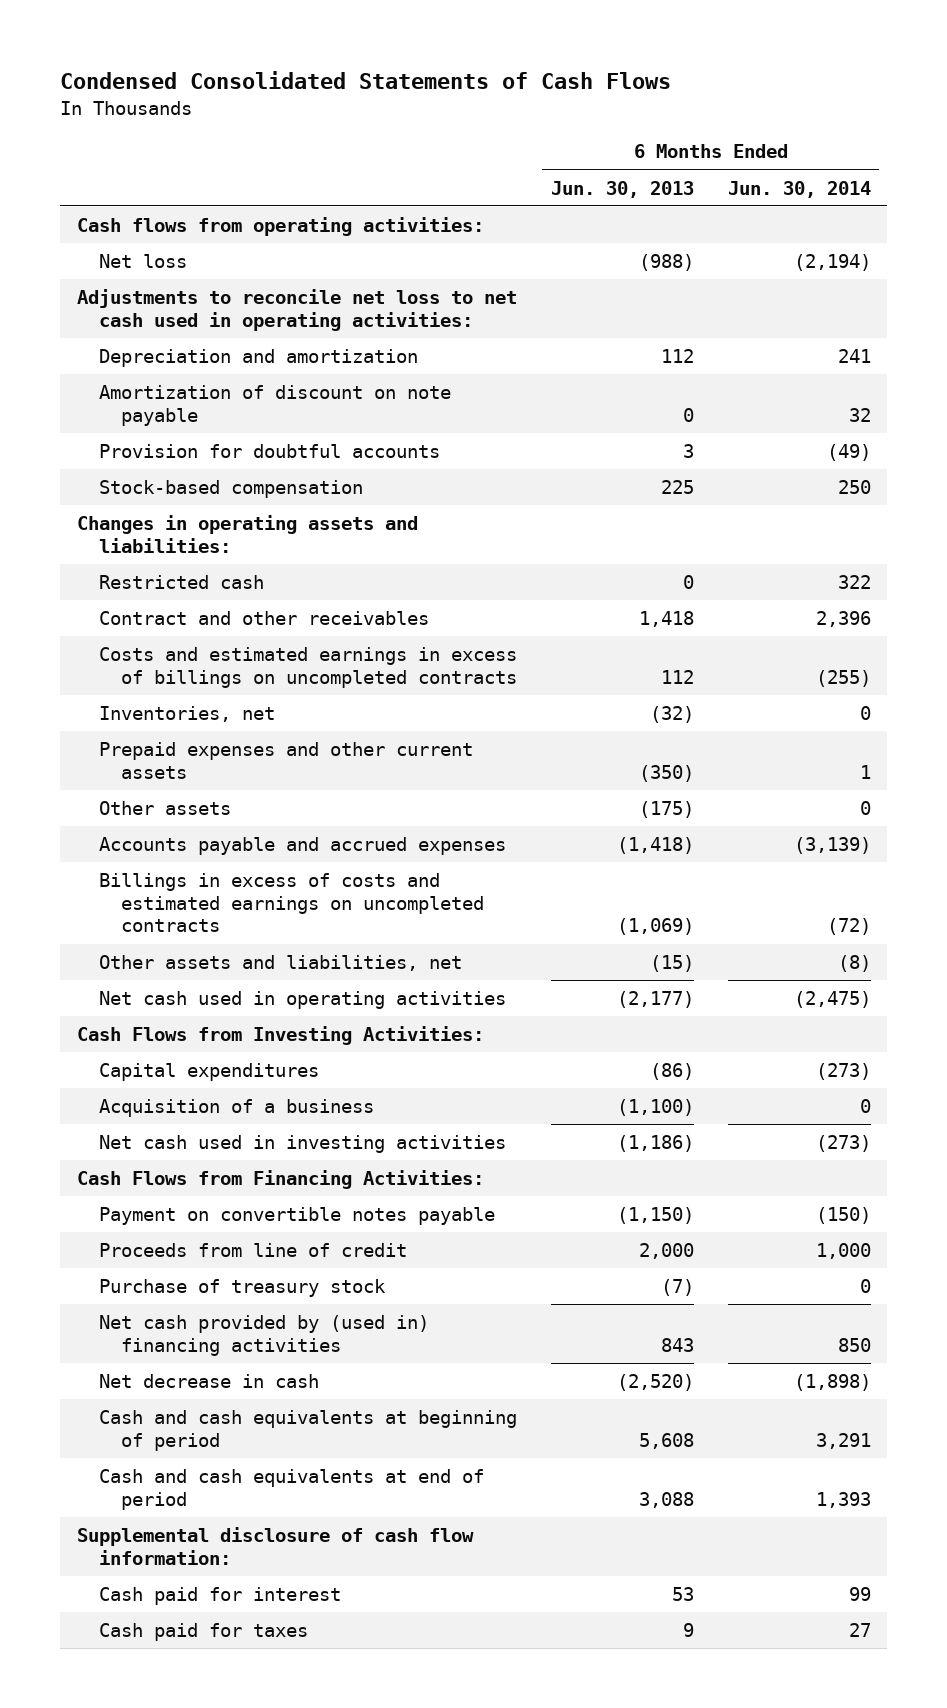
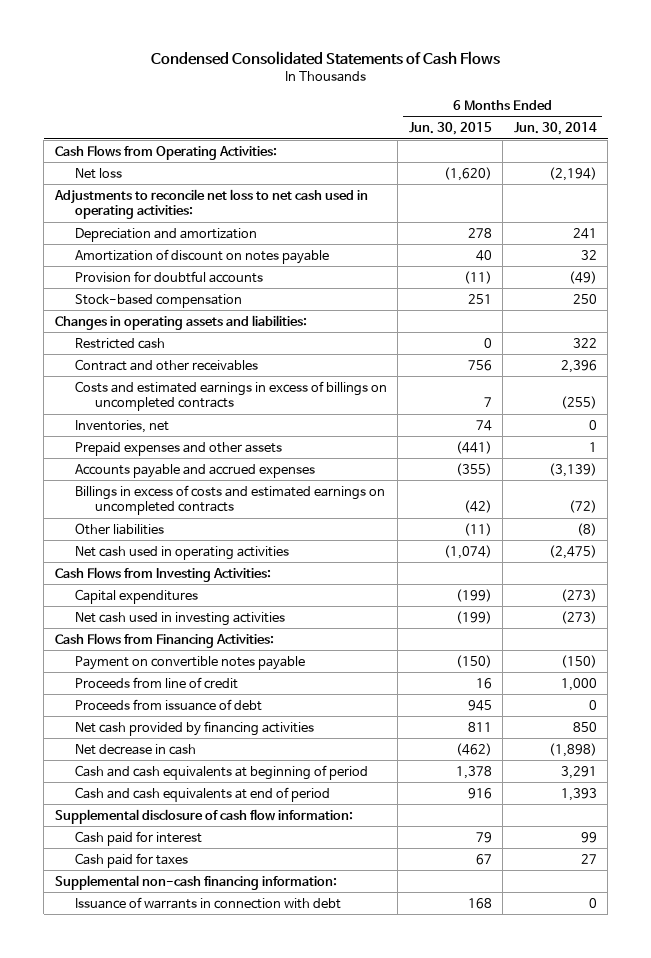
[550,180,694,198] Jun. 30, 2013 -> none
none -> [408,122,492,136] Jun. 30, 2015
[76,216,484,236] Cash flows from operating activities: -> [54,144,277,160] Cash Flows from Operating Activities:
[98,384,451,426] Amortization of discount on note payable -> [74,248,329,264] Amortization of discount on notes payable
[98,800,231,815] Other assets -> none
[98,741,473,779] Prepaid expenses and other current assets -> [74,441,282,456] Prepaid expenses and other assets
[98,954,462,971] Other assets and liabilities, net -> [74,522,164,535] Other liabilities
[98,1098,374,1117] Acquisition of a business -> none
[98,1278,386,1297] Purchase of treasury stock -> none
none -> [74,698,262,711] Proceeds from issuance of debt
[98,1314,429,1356] Net cash provided by (used in) financing activities -> [74,720,314,736] Net cash provided by financing activities
none -> [54,874,337,890] Supplemental non-cash financing information:
none -> [74,896,341,909] Issuance of warrants in connection with debt

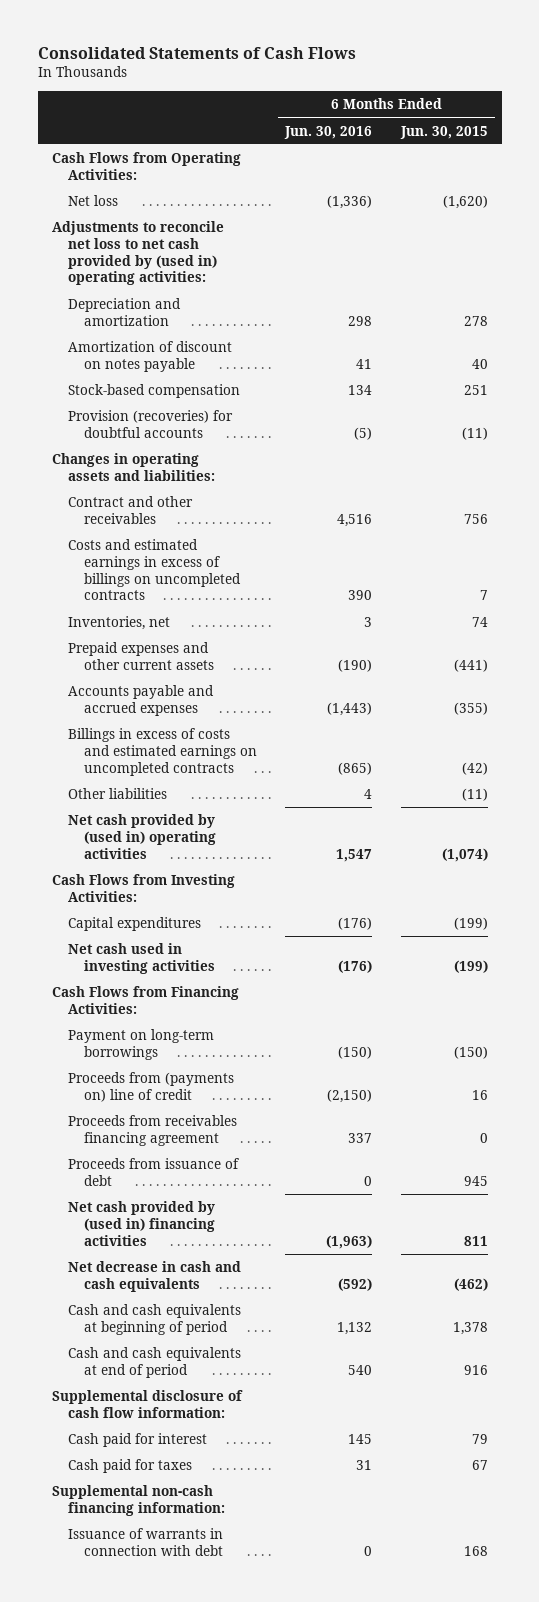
[150,50,500,65] Condensed Consolidated Statements of Cash Flows -> [37,46,356,59] Consolidated Statements of Cash Flows
[513,122,597,136] Jun. 30, 2014 -> none
none -> [284,125,373,139] Jun. 30, 2016
[53,188,368,220] Adjustments to reconcile net loss to net cash used in operating activities: -> [51,221,224,286] Adjustments to reconcile net loss to net cash provided by (used in) operating activities:
[74,270,263,283] Provision for doubtful accounts -> none
none -> [67,410,233,438] Provision (recoveries) for doubtful accounts
[74,337,165,349] Restricted cash -> none
[74,441,282,456] Prepaid expenses and other assets -> [67,642,215,670] Prepaid expenses and other current assets
[74,545,289,560] Net cash used in operating activities -> [67,814,217,859] Net cash provided by (used in) operating activities
[74,655,305,670] Payment on convertible notes payable -> [67,1029,214,1060] Payment on long-term borrowings
[74,676,238,689] Proceeds from line of credit -> [67,1072,234,1102] Proceeds from (payments on) line of credit
none -> [67,1115,237,1146] Proceeds from receivables financing agreement
[74,720,314,736] Net cash provided by financing activities -> [67,1201,216,1246] Net cash provided by (used in) financing activities
[74,743,196,755] Net decrease in cash -> [67,1261,241,1292] Net decrease in cash and cash equivalents

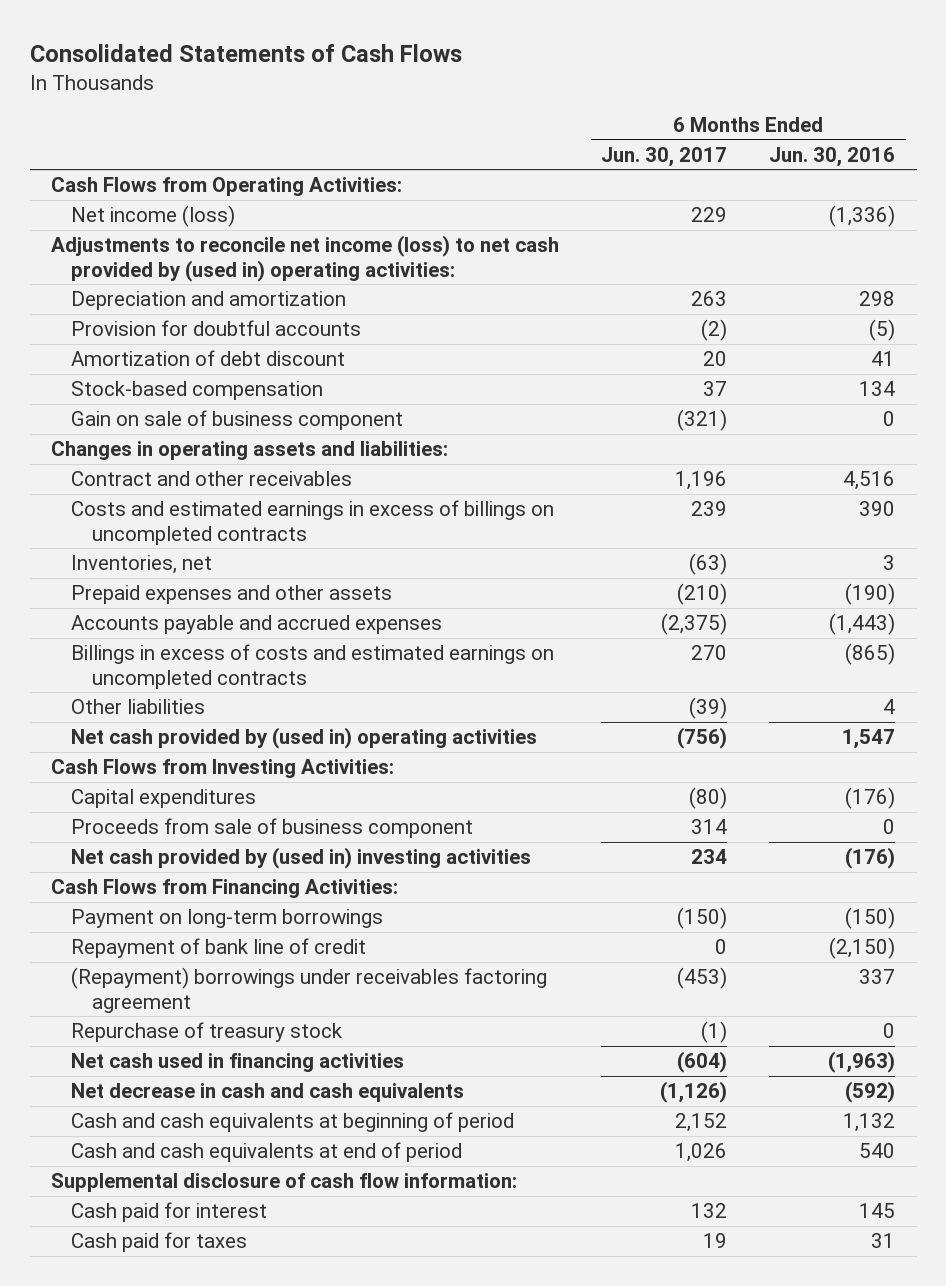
[399,125,488,139] Jun. 30, 2015 -> none
none -> [601,146,728,167] Jun. 30, 2017
[67,195,118,207] Net loss -> [71,205,236,228] Net income (loss)
[51,221,224,286] Adjustments to reconcile net loss to net cash provided by (used in) operating activities: -> [50,235,559,282] Adjustments to reconcile net income (loss) to net cash provided by (used in) operating activities:
none -> [71,320,362,337] Provision for doubtful accounts
[67,341,232,372] Amortization of discount on notes payable -> [71,350,346,367] Amortization of debt discount
[67,410,233,438] Provision (recoveries) for doubtful accounts -> none
none -> [71,410,404,431] Gain on sale of business component
[67,642,215,670] Prepaid expenses and other current assets -> [71,585,393,605] Prepaid expenses and other assets
none -> [71,818,474,839] Proceeds from sale of business component
[67,943,216,974] Net cash used in investing activities -> [71,847,532,870] Net cash provided by (used in) investing activities
[67,1158,239,1186] Proceeds from issuance of debt -> none
[67,1072,234,1102] Proceeds from (payments on) line of credit -> [71,938,367,959] Repayment of bank line of credit
[67,1115,237,1146] Proceeds from receivables financing agreement -> [71,967,548,1013] (Repayment) borrowings under receivables factoring agreement
none -> [71,1022,343,1043] Repurchase of treasury stock
[67,1201,216,1246] Net cash provided by (used in) financing activities -> [71,1053,405,1073] Net cash used in financing activities
[51,1485,225,1516] Supplemental non-cash financing information: -> none
[67,1528,224,1556] Issuance of warrants in connection with debt -> none

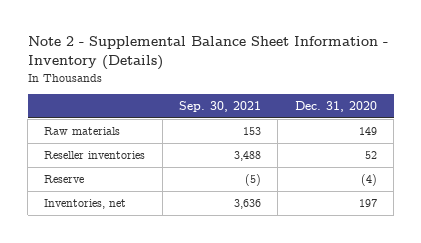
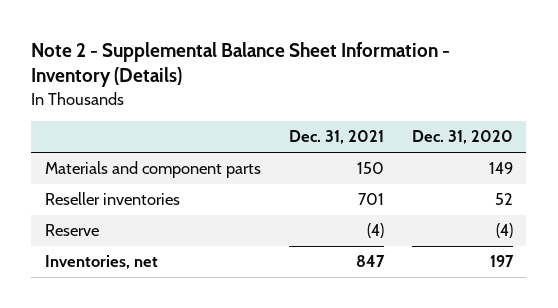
[179,101,262,113] Sep. 30, 2021 -> none
none -> [288,130,384,145] Dec. 31, 2021
[44,127,121,136] Raw materials -> [45,161,262,179] Materials and component parts

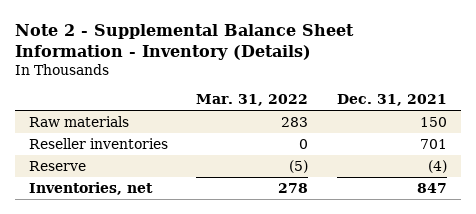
[411,130,513,145] Dec. 31, 2020 -> none
none -> [196,94,309,107] Mar. 31, 2022
[45,161,262,179] Materials and component parts -> [28,115,129,127] Raw materials

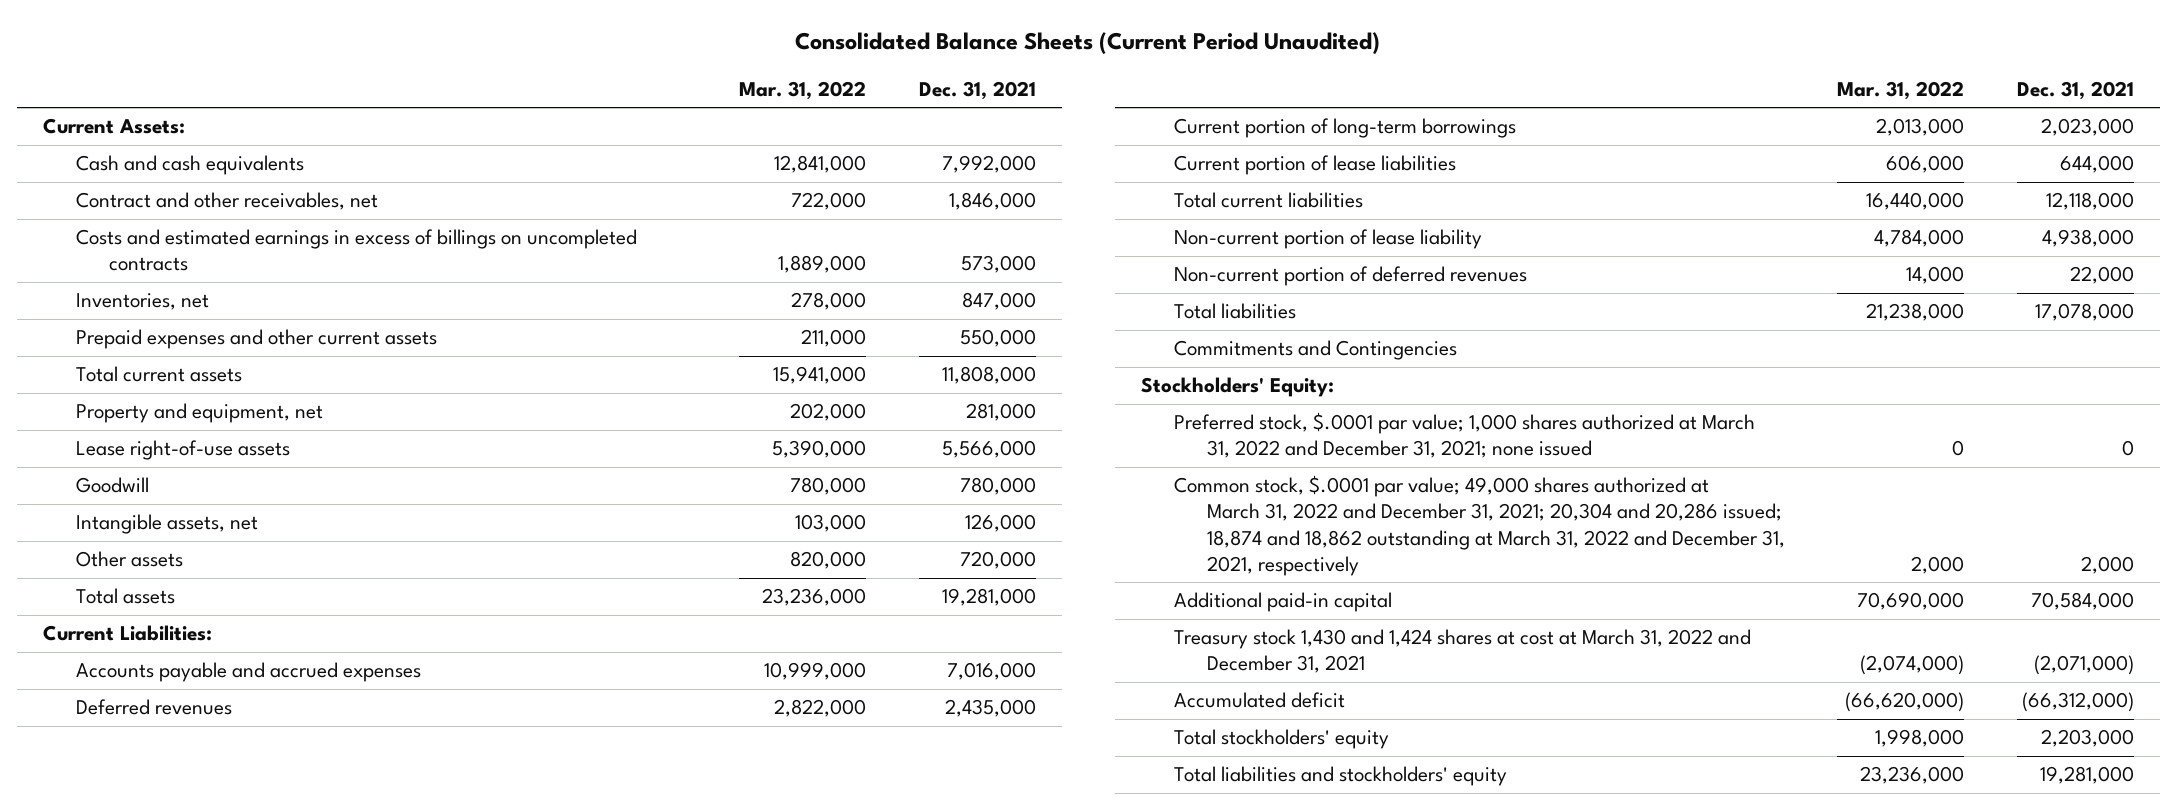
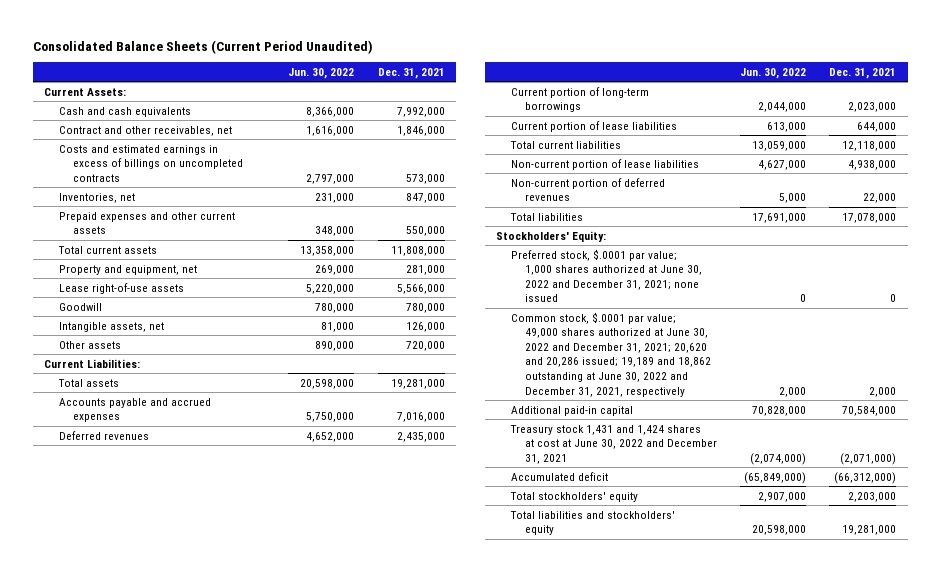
[739,80,867,100] Mar. 31, 2022 -> none
none -> [288,67,355,79] Jun. 30, 2022
[76,588,176,605] Total assets -> [57,378,119,387] Total assets
[1173,229,1482,250] Non-current portion of lease liability -> [510,158,699,170] Non-current portion of lease liabilities
[1173,340,1457,361] Commitments and Contingencies -> none
[1173,412,1755,459] Preferred stock, $.0001 par value; 1,000 shares authorized at March 31, 2022 and December 31, 2021; none issued -> [510,248,703,303] Preferred stock, $.0001 par value; 1,000 shares authorized at June 30, 2022 and December 31, 2021; none issued
[1173,475,1785,576] Common stock, $.0001 par value; 49,000 shares authorized at March 31, 2022 and December 31, 2021; 20,304 and 20,286 issued; 18,874 and 18,862 outstanding at March 31, 2022 and December 31, 2021, respectively -> [510,311,712,397] Common stock, $.0001 par value; 49,000 shares authorized at June 30, 2022 and December 31, 2021; 20,620 and 20,286 issued; 19,189 and 18,862 outstanding at June 30, 2022 and December 31, 2021, respectively
[1173,629,1751,674] Treasury stock 1,430 and 1,424 shares at cost at March 31, 2022 and December 31, 2021 -> [509,424,718,464] Treasury stock 1,431 and 1,424 shares at cost at June 30, 2022 and December 31, 2021

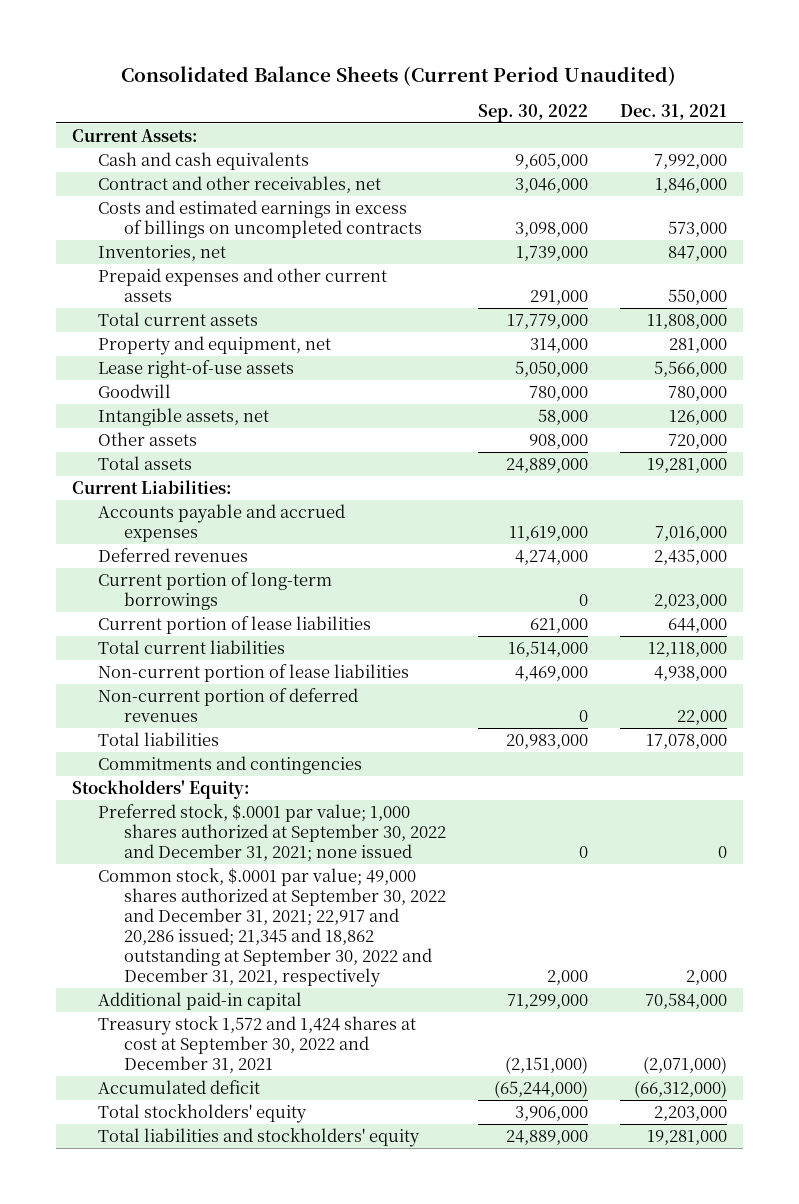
[288,67,355,79] Jun. 30, 2022 -> none
none -> [477,103,588,122] Sep. 30, 2022
[44,358,141,368] Current Liabilities: -> [71,480,232,495] Current Liabilities:
none -> [97,756,362,775] Commitments and contingencies
[510,248,703,303] Preferred stock, $.0001 par value; 1,000 shares authorized at June 30, 2022 and December 31, 2021; none issued -> [97,804,446,862] Preferred stock, $.0001 par value; 1,000 shares authorized at September 30, 2022 and December 31, 2021; none issued
[510,311,712,397] Common stock, $.0001 par value; 49,000 shares authorized at June 30, 2022 and December 31, 2021; 20,620 and 20,286 issued; 19,189 and 18,862 outstanding at June 30, 2022 and December 31, 2021, respectively -> [97,868,446,987] Common stock, $.0001 par value; 49,000 shares authorized at September 30, 2022 and December 31, 2021; 22,917 and 20,286 issued; 21,345 and 18,862 outstanding at September 30, 2022 and December 31, 2021, respectively
[509,424,718,464] Treasury stock 1,431 and 1,424 shares at cost at June 30, 2022 and December 31, 2021 -> [97,1016,416,1073] Treasury stock 1,572 and 1,424 shares at cost at September 30, 2022 and December 31, 2021

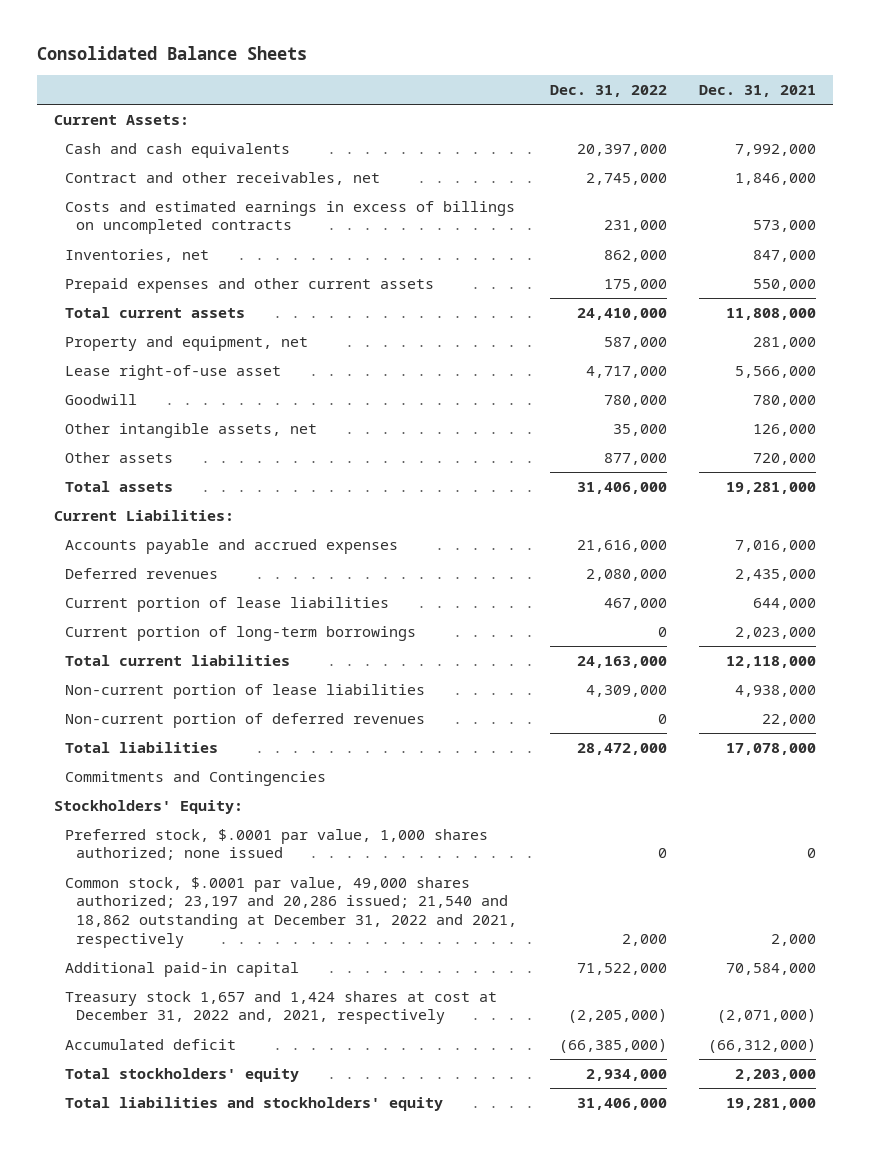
[121,65,677,86] Consolidated Balance Sheets (Current Period Unaudited) -> [37,46,308,61] Consolidated Balance Sheets
[477,103,588,122] Sep. 30, 2022 -> none
none -> [549,85,667,98] Dec. 31, 2022
[97,360,294,379] Lease right-of-use assets -> [64,364,281,380] Lease right-of-use asset
[97,408,269,427] Intangible assets, net -> [64,422,317,438] Other intangible assets, net
[97,572,332,611] Current portion of long-term borrowings -> [64,625,416,641] Current portion of long-term borrowings
[97,756,362,775] Commitments and contingencies -> [64,770,326,786] Commitments and Contingencies
[97,804,446,862] Preferred stock, $.0001 par value; 1,000 shares authorized at September 30, 2022 and December 31, 2021; none issued -> [64,828,488,861] Preferred stock, $.0001 par value, 1,000 shares authorized; none issued
[97,868,446,987] Common stock, $.0001 par value; 49,000 shares authorized at September 30, 2022 and December 31, 2021; 22,917 and 20,286 issued; 21,345 and 18,862 outstanding at September 30, 2022 and December 31, 2021, respectively -> [64,876,518,948] Common stock, $.0001 par value, 49,000 shares authorized; 23,197 and 20,286 issued; 21,540 and 18,862 outstanding at December 31, 2022 and 2021, respectively
[97,1016,416,1073] Treasury stock 1,572 and 1,424 shares at cost at September 30, 2022 and December 31, 2021 -> [64,990,497,1025] Treasury stock 1,657 and 1,424 shares at cost at December 31, 2022 and, 2021, respectively

